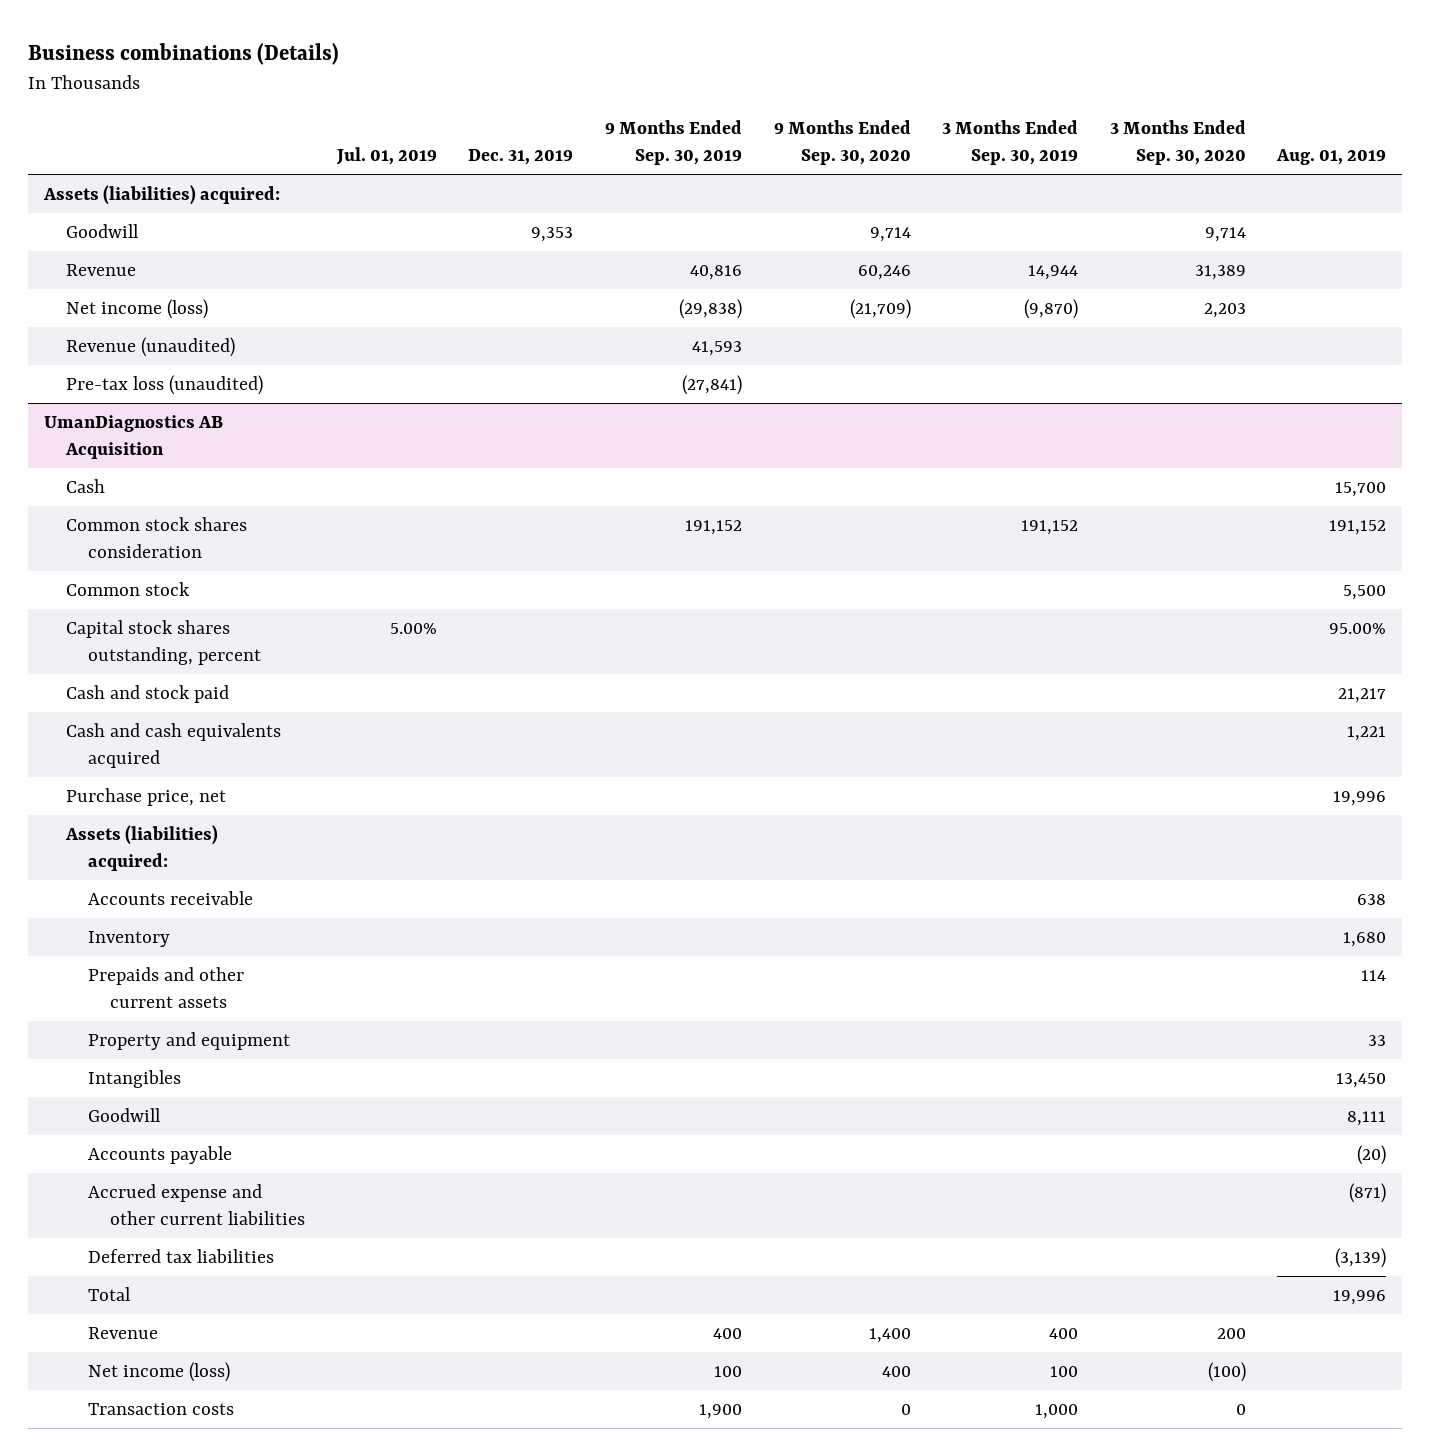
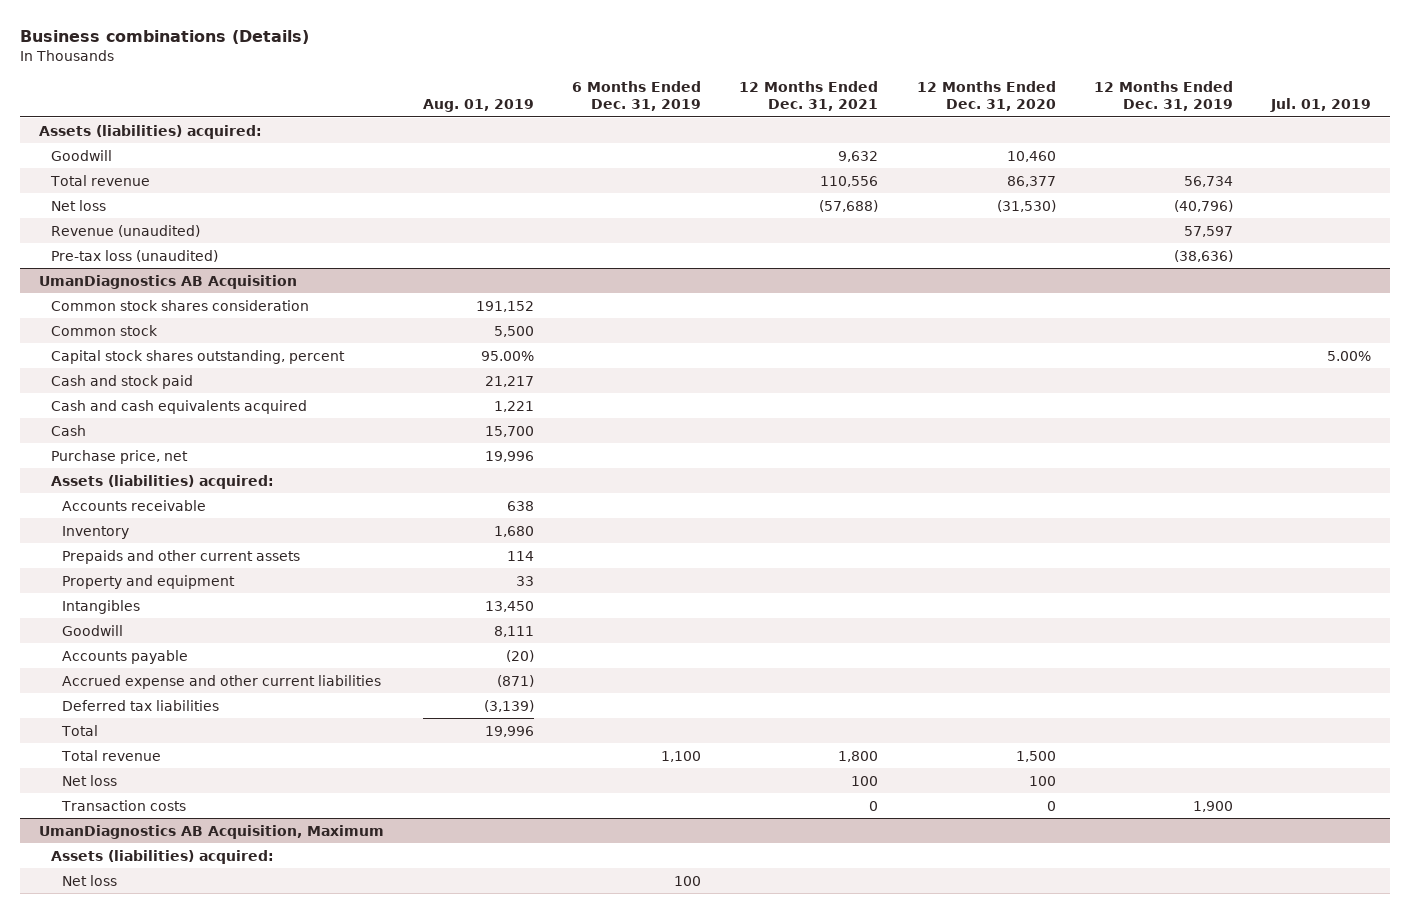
[468,149,574,166] Dec. 31, 2019 -> none
[605,120,743,166] 9 Months Ended Sep. 30, 2019 -> none
[773,120,911,166] 9 Months Ended Sep. 30, 2020 -> none
[942,120,1079,166] 3 Months Ended Sep. 30, 2019 -> none
[1109,120,1246,166] 3 Months Ended Sep. 30, 2020 -> none
none -> [571,81,701,112] 6 Months Ended Dec. 31, 2019
none -> [739,81,879,112] 12 Months Ended Dec. 31, 2021
none -> [916,81,1056,112] 12 Months Ended Dec. 31, 2020
none -> [1093,81,1233,112] 12 Months Ended Dec. 31, 2019
[65,264,136,277] Revenue -> [49,174,150,186] Total revenue
[65,299,208,320] Net income (loss) -> [50,199,106,211] Net loss
[65,479,105,494] Cash -> [50,424,86,436] Cash
[88,1327,159,1340] Revenue -> [60,749,161,761] Total revenue
[88,1362,231,1383] Net income (loss) -> [61,774,117,786] Net loss
none -> [39,824,385,839] UmanDiagnostics AB Acquisition, Maximum
none -> [50,849,274,864] Assets (liabilities) acquired:
none -> [61,874,117,886] Net loss

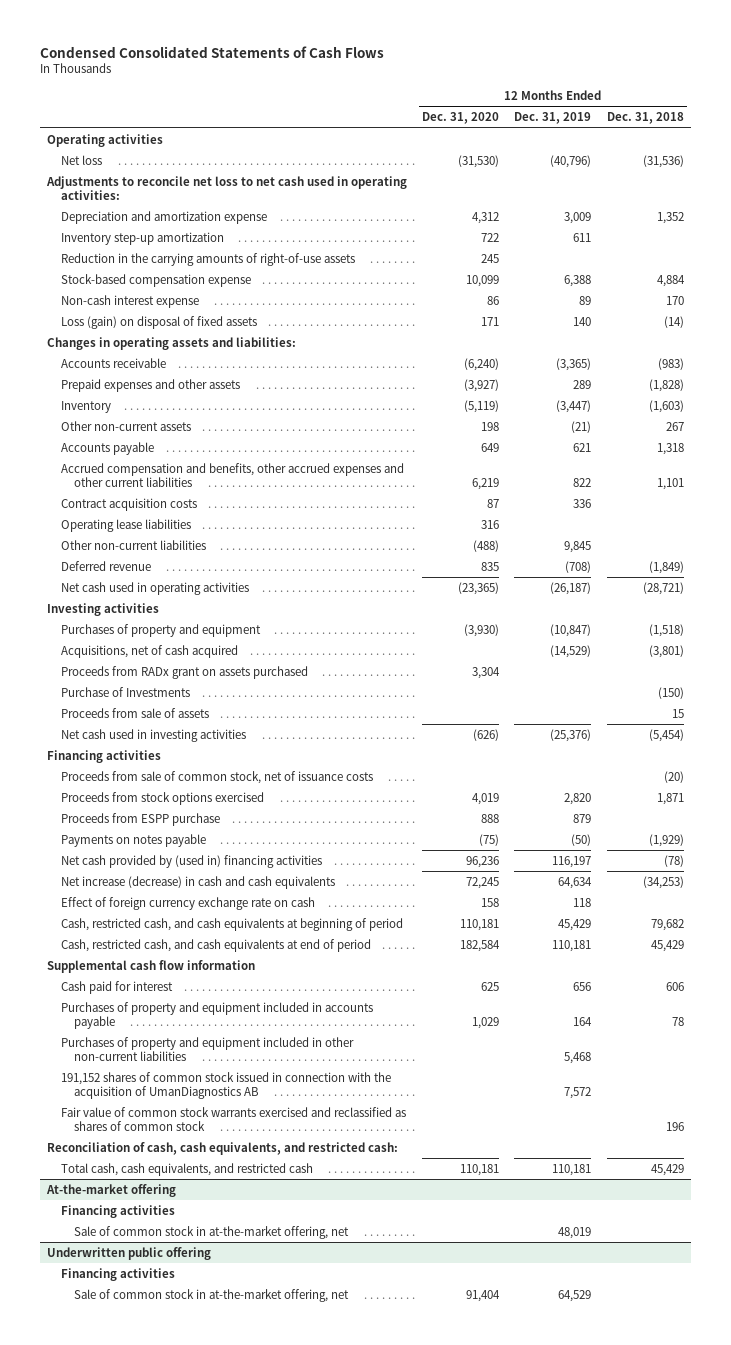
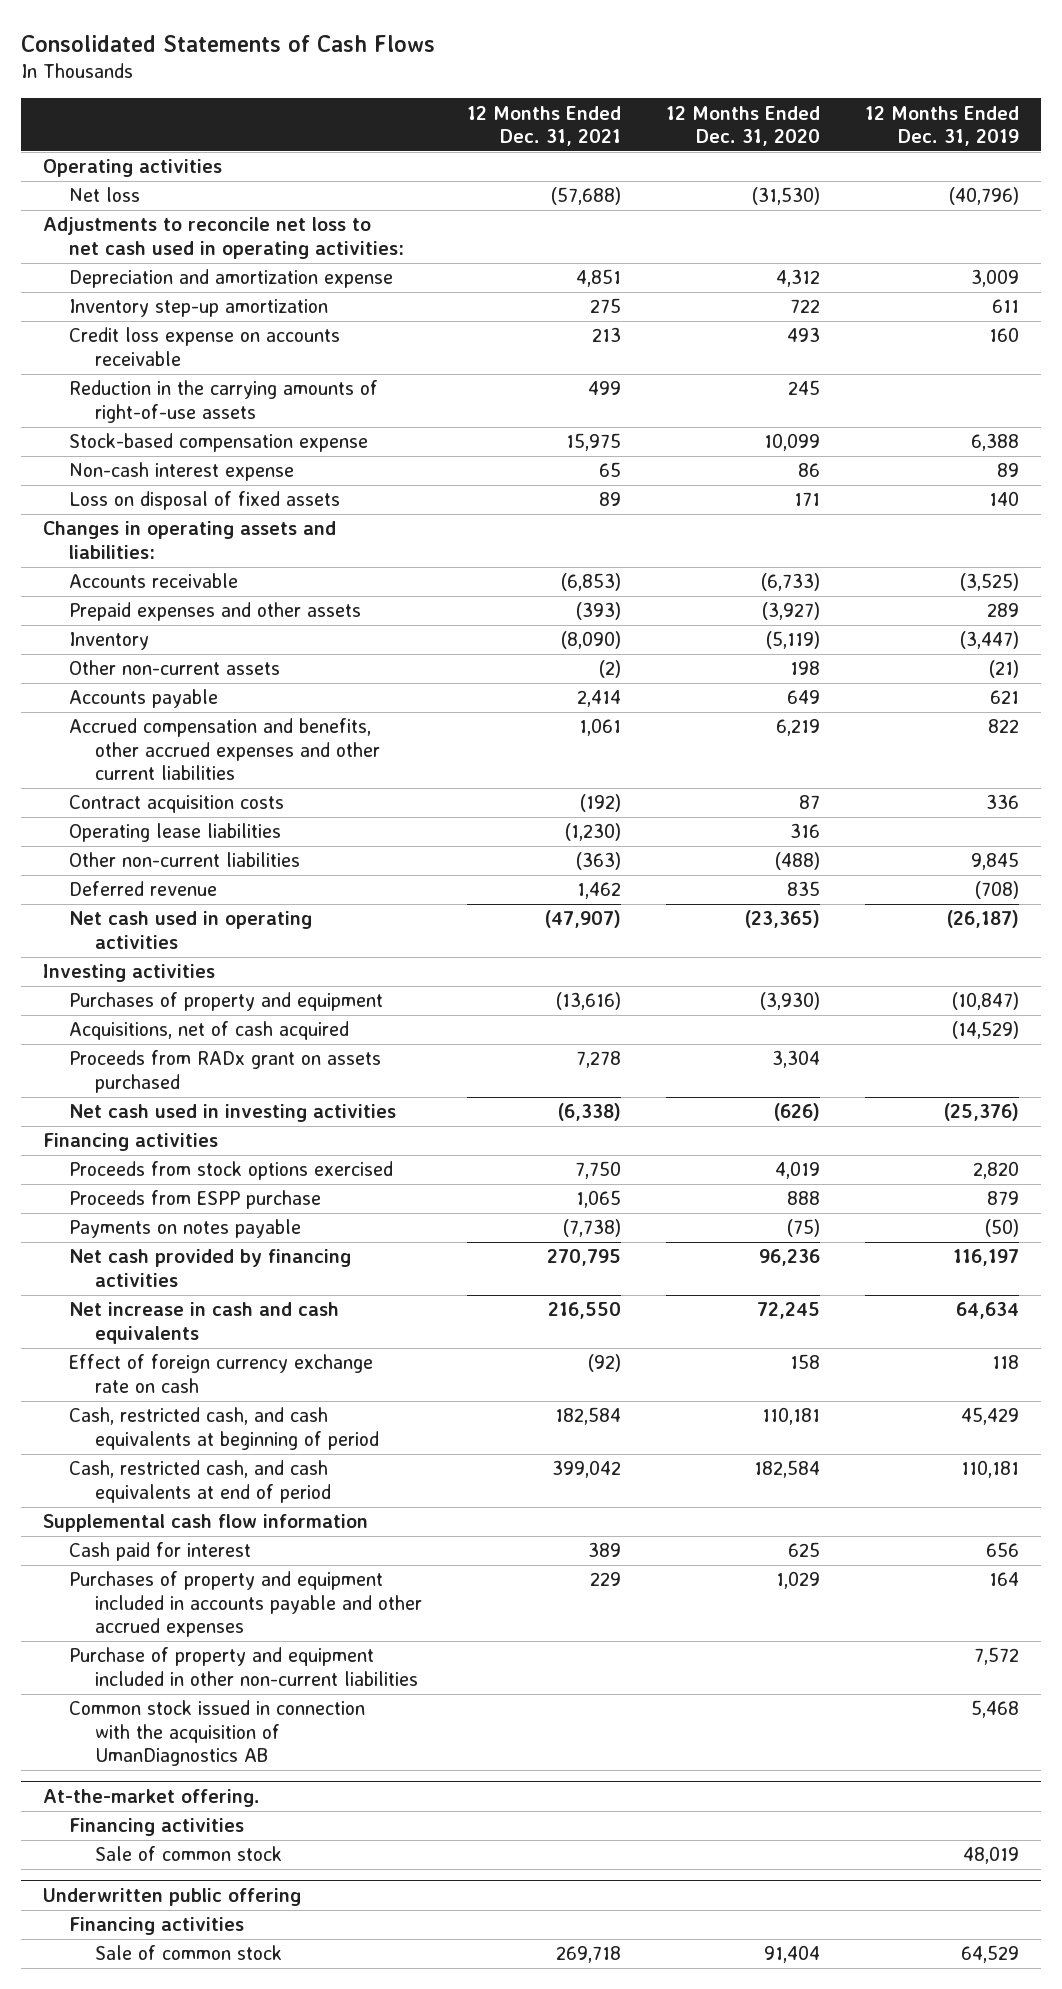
[39,45,384,58] Condensed Consolidated Statements of Cash Flows -> [20,34,435,52] Consolidated Statements of Cash Flows
[606,112,684,125] Dec. 31, 2018 -> none
none -> [466,105,621,147] 12 Months Ended Dec. 31, 2021
none -> [69,327,341,366] Credit loss expense on accounts receivable
[60,315,257,329] Loss (gain) on disposal of fixed assets -> [69,491,341,511] Loss on disposal of fixed assets
[464,357,500,371] (6,240) -> [760,573,820,592] (6,733)
[556,357,592,371] (3,365) -> [959,573,1019,592] (3,525)
[60,686,190,697] Purchase of Investments -> none
[60,707,209,718] Proceeds from sale of assets -> none
[60,770,373,784] Proceeds from sale of common stock, net of issuance costs -> none
[60,854,322,868] Net cash provided by (used in) financing activities -> [69,1249,352,1287] Net cash provided by financing activities
[60,875,335,889] Net increase (decrease) in cash and cash equivalents -> [69,1302,340,1344] Net increase in cash and cash equivalents
[60,1106,406,1131] Fair value of common stock warrants exercised and reclassified as shares of common stock -> none
[47,1141,399,1155] Reconciliation of cash, cash equivalents, and restricted cash: -> none
[60,1162,313,1176] Total cash, cash equivalents, and restricted cash -> none
[60,1001,373,1029] Purchases of property and equipment included in accounts payable -> [69,1571,422,1638] Purchases of property and equipment included in accounts payable and other accrued expenses
[60,1036,354,1061] Purchases of property and equipment included in other non-current liabilities -> [69,1647,418,1686] Purchase of property and equipment included in other non-current liabilities
[564,1051,592,1064] 5,468 -> [973,1647,1019,1666] 7,572
[60,1071,391,1099] 191,152 shares of common stock issued in connection with the acquisition of UmanDiagnostics AB -> [69,1700,366,1767] Common stock issued in connection with the acquisition of UmanDiagnostics AB
[564,1086,592,1099] 7,572 -> [970,1700,1019,1719] 5,468
[46,1183,177,1197] At-the-market offering -> [43,1789,261,1808] At-the-market offering.
[74,1225,350,1239] Sale of common stock in at-the-market offering, net -> [94,1846,282,1862] Sale of common stock
[74,1288,350,1302] Sale of common stock in at-the-market offering, net -> [94,1945,282,1961] Sale of common stock

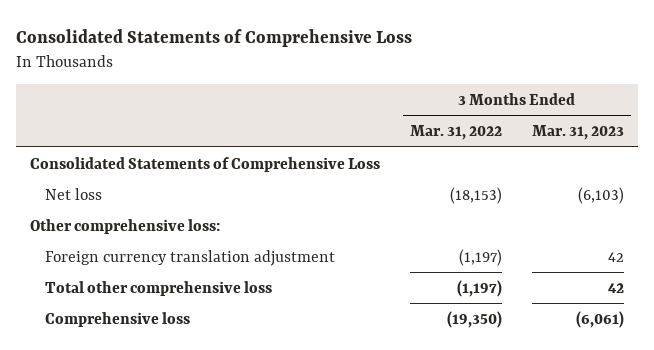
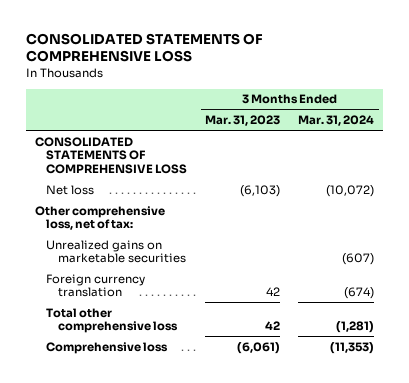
[15,28,412,47] Consolidated Statements of Comprehensive Loss -> [25,32,263,63] CONSOLIDATED STATEMENTS OF COMPREHENSIVE LOSS
[410,125,503,141] Mar. 31, 2022 -> none
none -> [298,114,375,126] Mar. 31, 2024
[30,156,381,172] Consolidated Statements of Comprehensive Loss -> [34,136,188,175] CONSOLIDATED STATEMENTS OF COMPREHENSIVE LOSS
[30,218,221,234] Other comprehensive loss: -> [34,205,165,231] Other comprehensive loss, net of tax:
none -> [46,239,186,264] Unrealized gains on marketable securities
[45,249,336,266] Foreign currency translation adjustment -> [46,273,146,298] Foreign currency translation

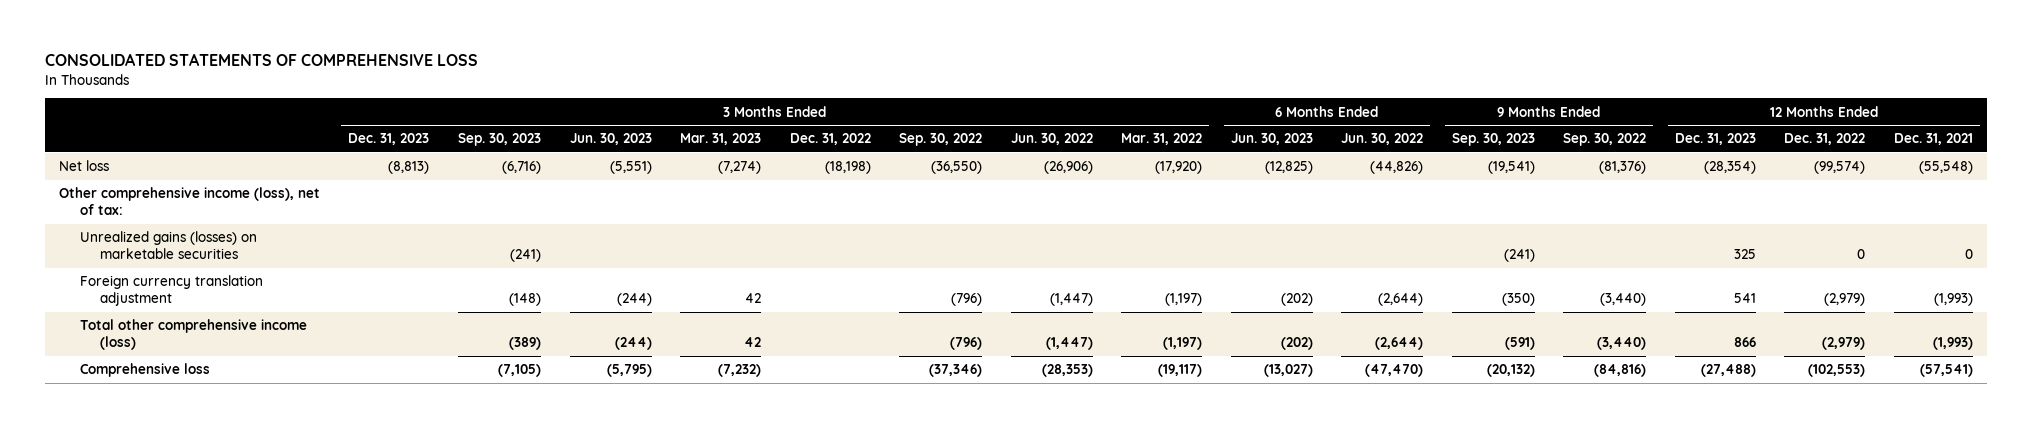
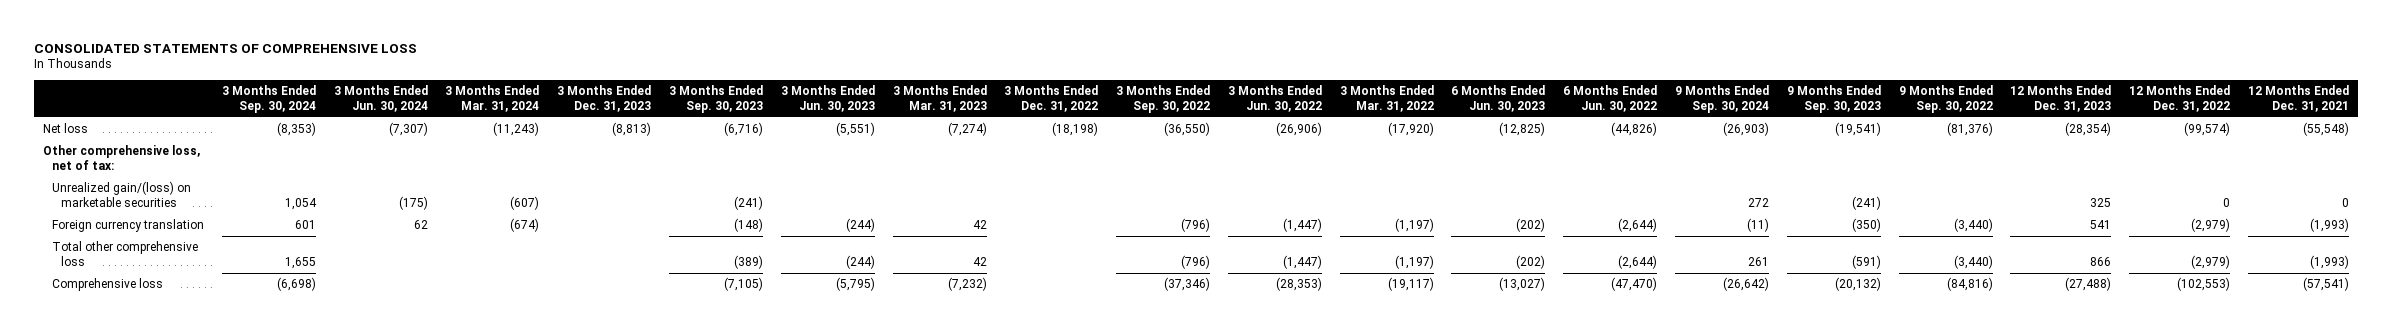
none -> [221,85,316,114] 3 Months Ended Sep. 30, 2024
none -> [333,85,428,113] 3 Months Ended Jun. 30, 2024
none -> [445,85,540,113] 3 Months Ended Mar. 31, 2024
none -> [1674,85,1769,114] 9 Months Ended Sep. 30, 2024
[58,187,320,216] Other comprehensive income (loss), net of tax: -> [43,145,201,171] Other comprehensive loss, net of tax:
[79,231,257,260] Unrealized gains (losses) on marketable securities -> [52,181,192,208] Unrealized gain/(loss) on marketable securities
[79,275,263,307] Foreign currency translation adjustment -> [52,219,205,233] Foreign currency translation
[79,319,307,351] Total other comprehensive income (loss) -> [52,241,199,267] Total other comprehensive loss

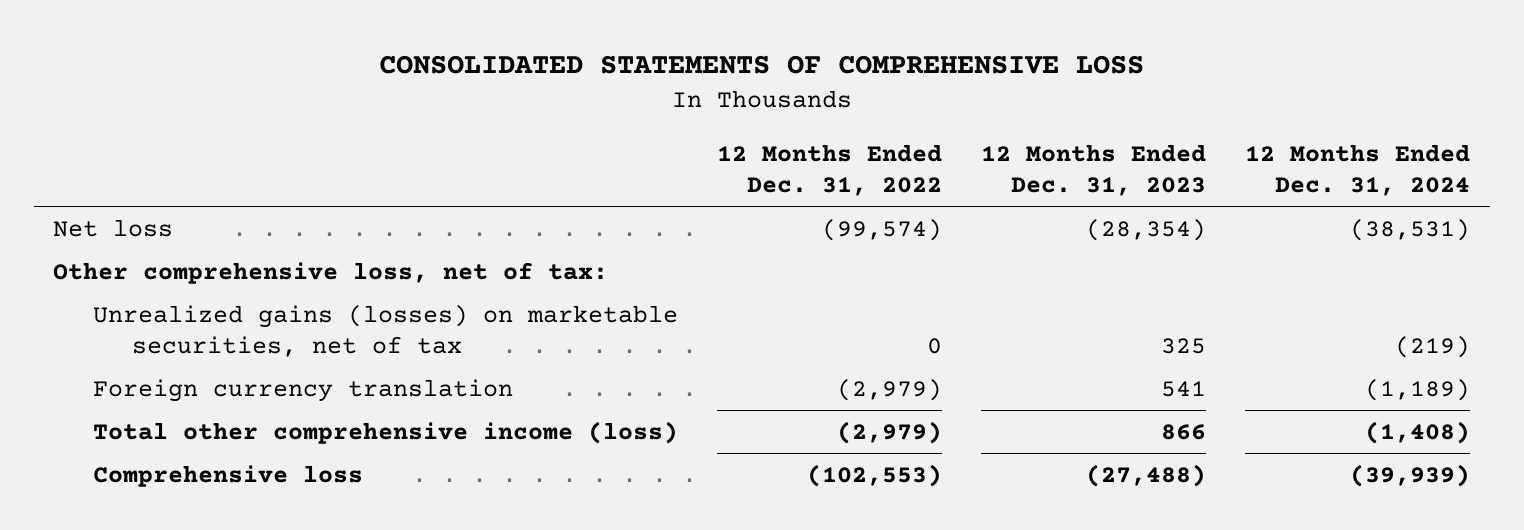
[221,85,316,114] 3 Months Ended Sep. 30, 2024 -> none
[333,85,428,113] 3 Months Ended Jun. 30, 2024 -> none
[445,85,540,113] 3 Months Ended Mar. 31, 2024 -> none
[557,85,652,113] 3 Months Ended Dec. 31, 2023 -> none
[669,85,764,114] 3 Months Ended Sep. 30, 2023 -> none
[780,85,875,113] 3 Months Ended Jun. 30, 2023 -> none
[892,85,987,113] 3 Months Ended Mar. 31, 2023 -> none
[1004,85,1099,113] 3 Months Ended Dec. 31, 2022 -> none
[1116,85,1211,114] 3 Months Ended Sep. 30, 2022 -> none
[1227,85,1322,113] 3 Months Ended Jun. 30, 2022 -> none
[1339,85,1434,113] 3 Months Ended Mar. 31, 2022 -> none
[1451,85,1546,113] 6 Months Ended Jun. 30, 2023 -> none
[1563,85,1658,113] 6 Months Ended Jun. 30, 2022 -> none
[1674,85,1769,114] 9 Months Ended Sep. 30, 2024 -> none
[1786,85,1881,114] 9 Months Ended Sep. 30, 2023 -> none
[1898,85,1993,114] 9 Months Ended Sep. 30, 2022 -> none
[2247,85,2349,113] 12 Months Ended Dec. 31, 2021 -> none
none -> [1245,143,1471,197] 12 Months Ended Dec. 31, 2024
[52,181,192,208] Unrealized gain/(loss) on marketable securities -> [92,304,678,358] Unrealized gains (losses) on marketable securities, net of tax
[52,241,199,267] Total other comprehensive loss -> [92,420,678,444] Total other comprehensive income (loss)

